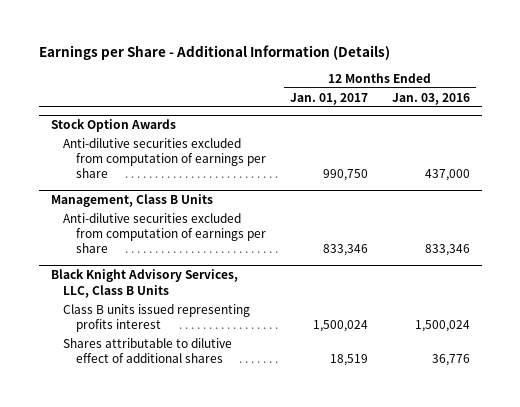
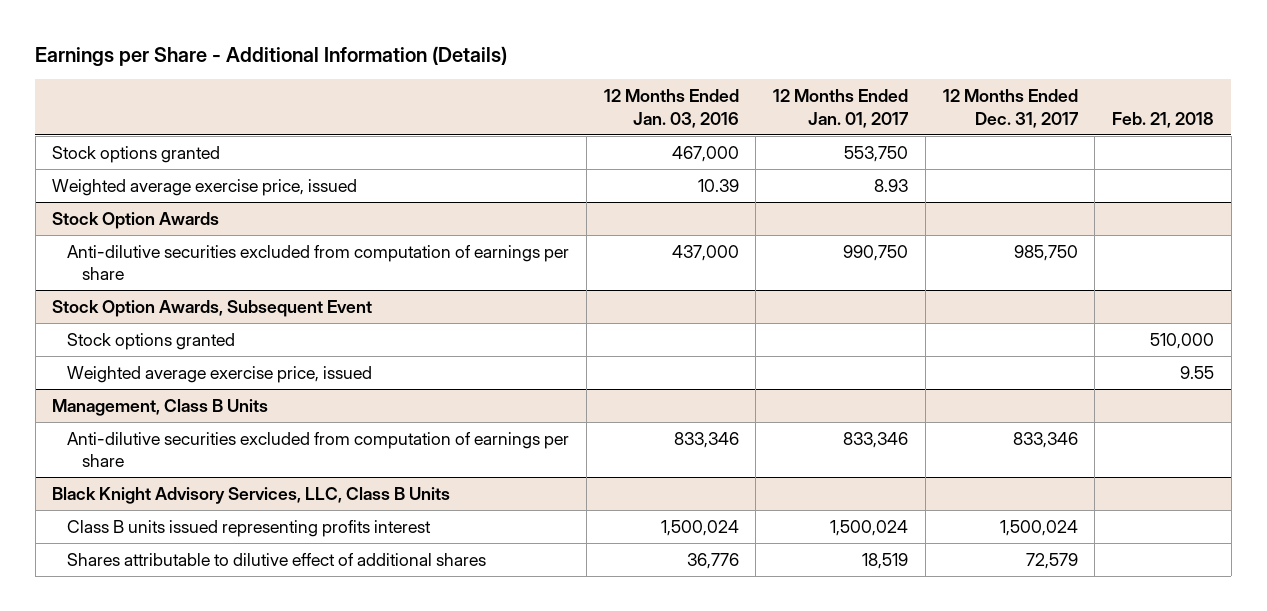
none -> [942,89,1079,128] 12 Months Ended Dec. 31, 2017
none -> [1112,111,1215,128] Feb. 21, 2018
none -> [52,145,221,163] Stock options granted
none -> [52,178,358,196] Weighted average exercise price, issued
none -> [52,299,373,317] Stock Option Awards, Subsequent Event
none -> [67,332,236,350] Stock options granted
none -> [67,365,373,383] Weighted average exercise price, issued

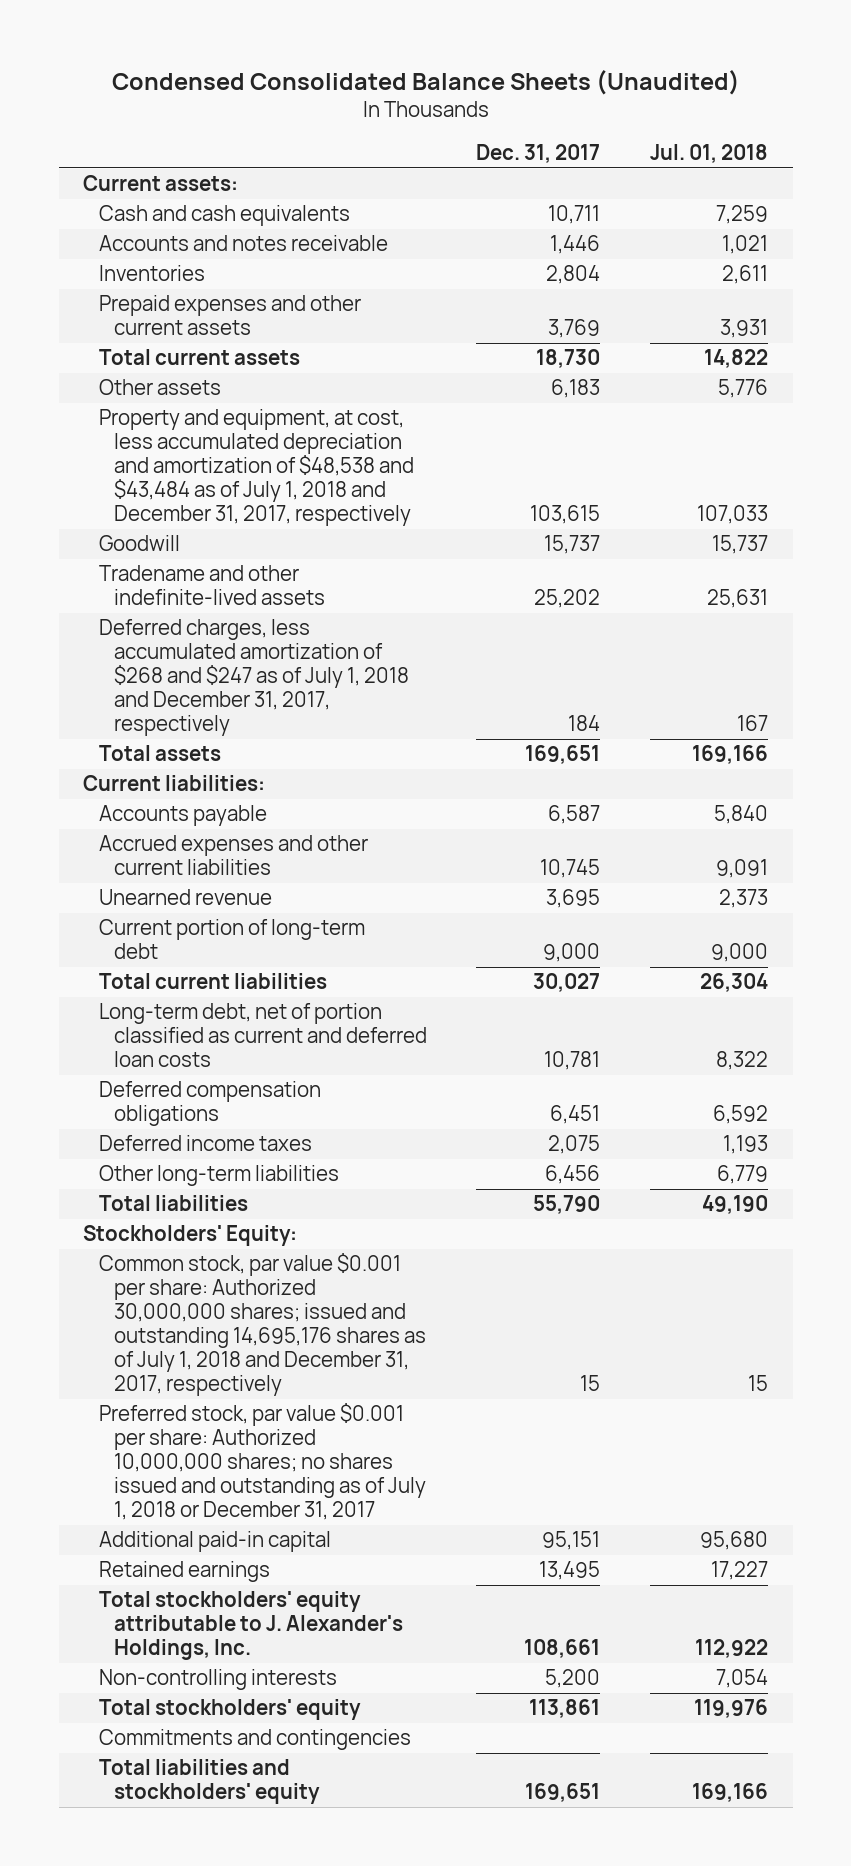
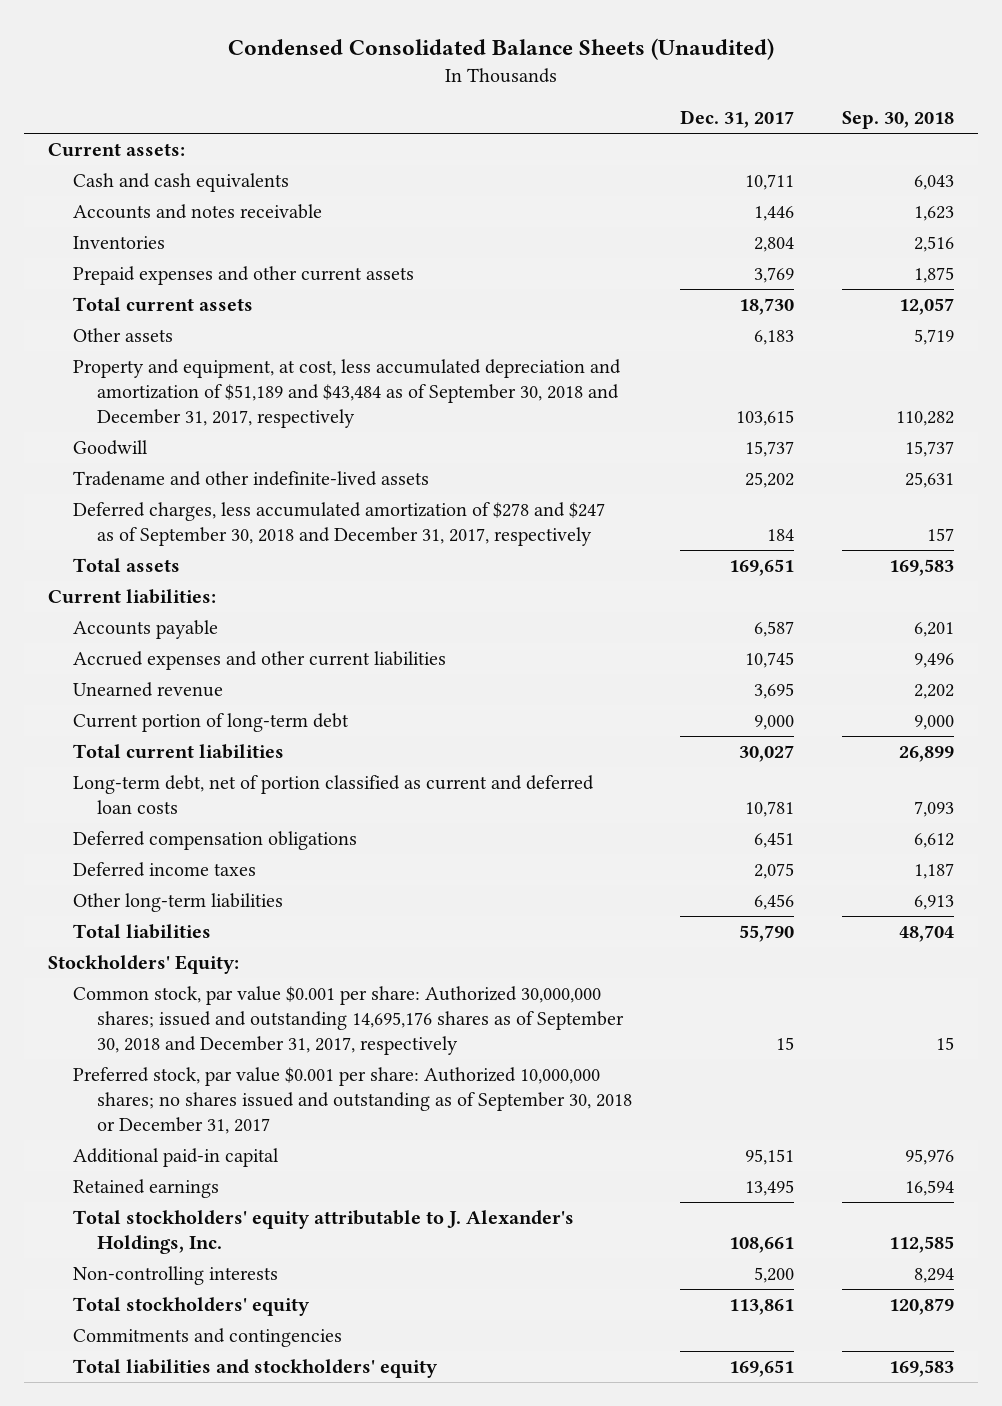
[649,144,768,164] Jul. 01, 2018 -> none
none -> [841,111,954,130] Sep. 30, 2018
[98,409,414,527] Property and equipment, at cost, less accumulated depreciation and amortization of $48,538 and $43,484 as of July 1, 2018 and December 31, 2017, respectively -> [72,358,621,429] Property and equipment, at cost, less accumulated depreciation and amortization of $51,189 and $43,484 as of September 30, 2018 and December 31, 2017, respectively
[98,619,409,737] Deferred charges, less accumulated amortization of $268 and $247 as of July 1, 2018 and December 31, 2017, respectively -> [72,501,605,547] Deferred charges, less accumulated amortization of $278 and $247 as of September 30, 2018 and December 31, 2017, respectively
[98,1253,426,1397] Common stock, par value $0.001 per share: Authorized 30,000,000 shares; issued and outstanding 14,695,176 shares as of July 1, 2018 and December 31, 2017, respectively -> [72,985,625,1056] Common stock, par value $0.001 per share: Authorized 30,000,000 shares; issued and outstanding 14,695,176 shares as of September 30, 2018 and December 31, 2017, respectively
[98,1403,426,1521] Preferred stock, par value $0.001 per share: Authorized 10,000,000 shares; no shares issued and outstanding as of July 1, 2018 or December 31, 2017 -> [72,1066,633,1135] Preferred stock, par value $0.001 per share: Authorized 10,000,000 shares; no shares issued and outstanding as of September 30, 2018 or December 31, 2017

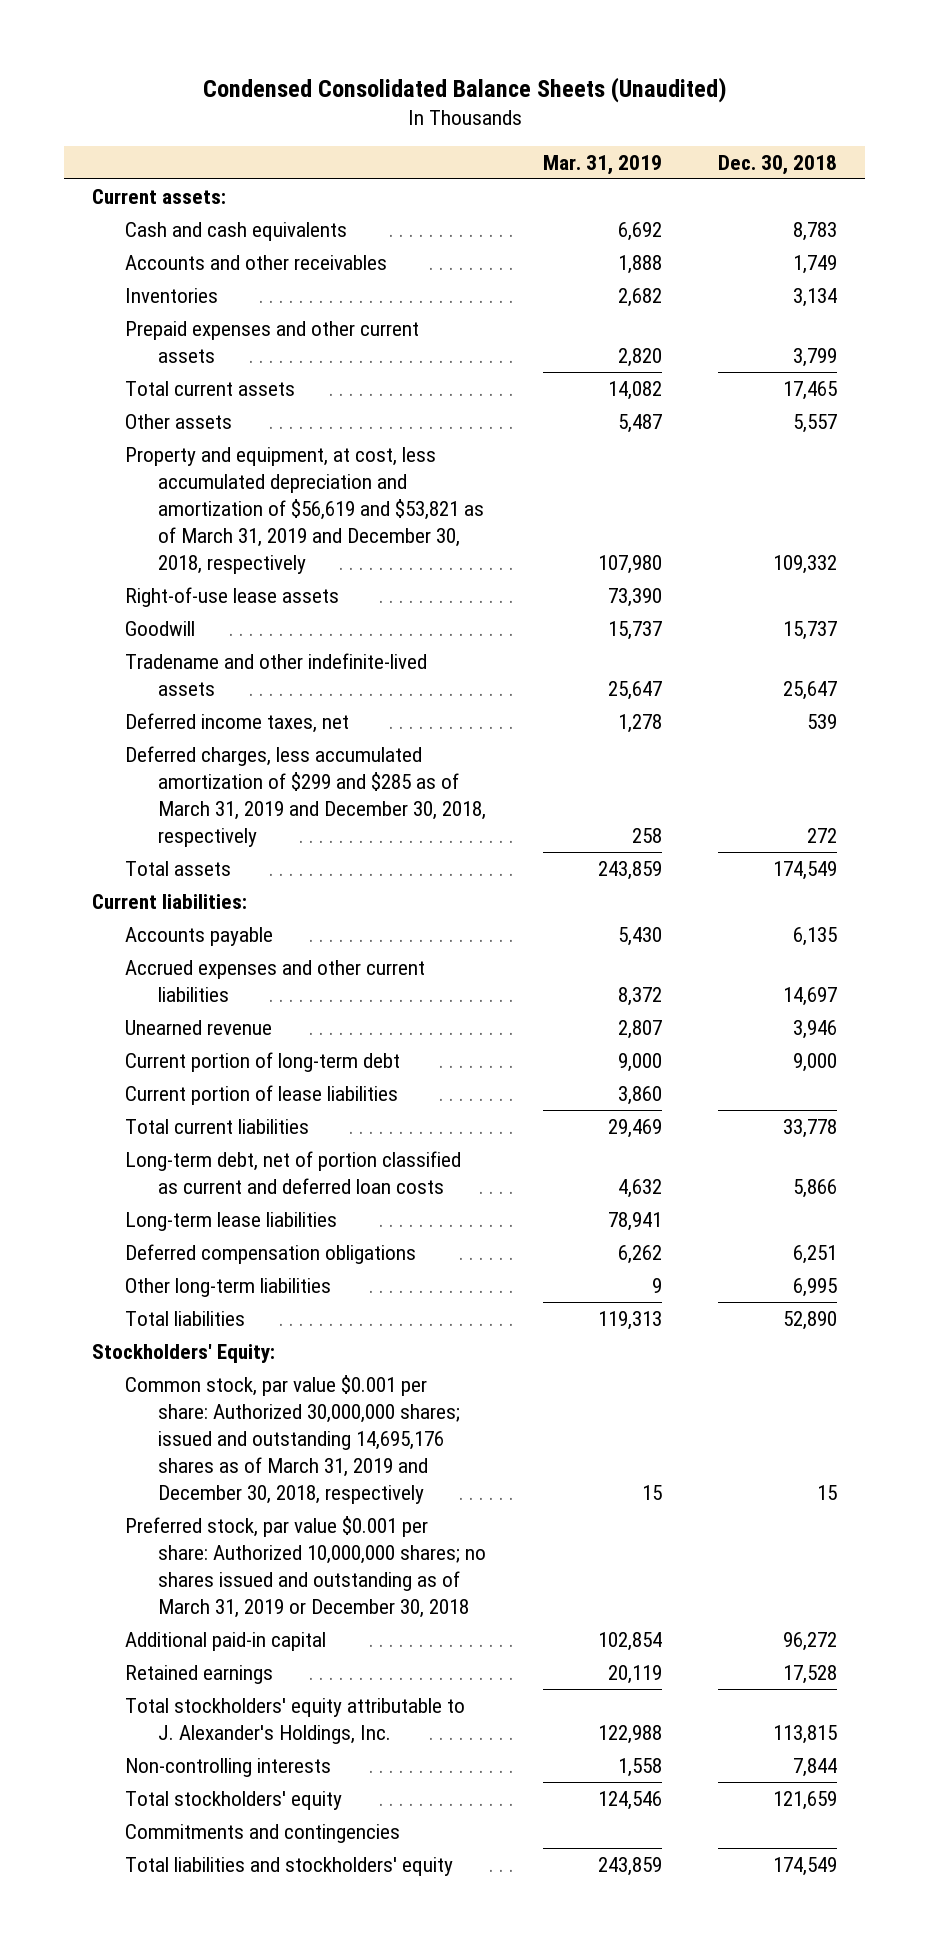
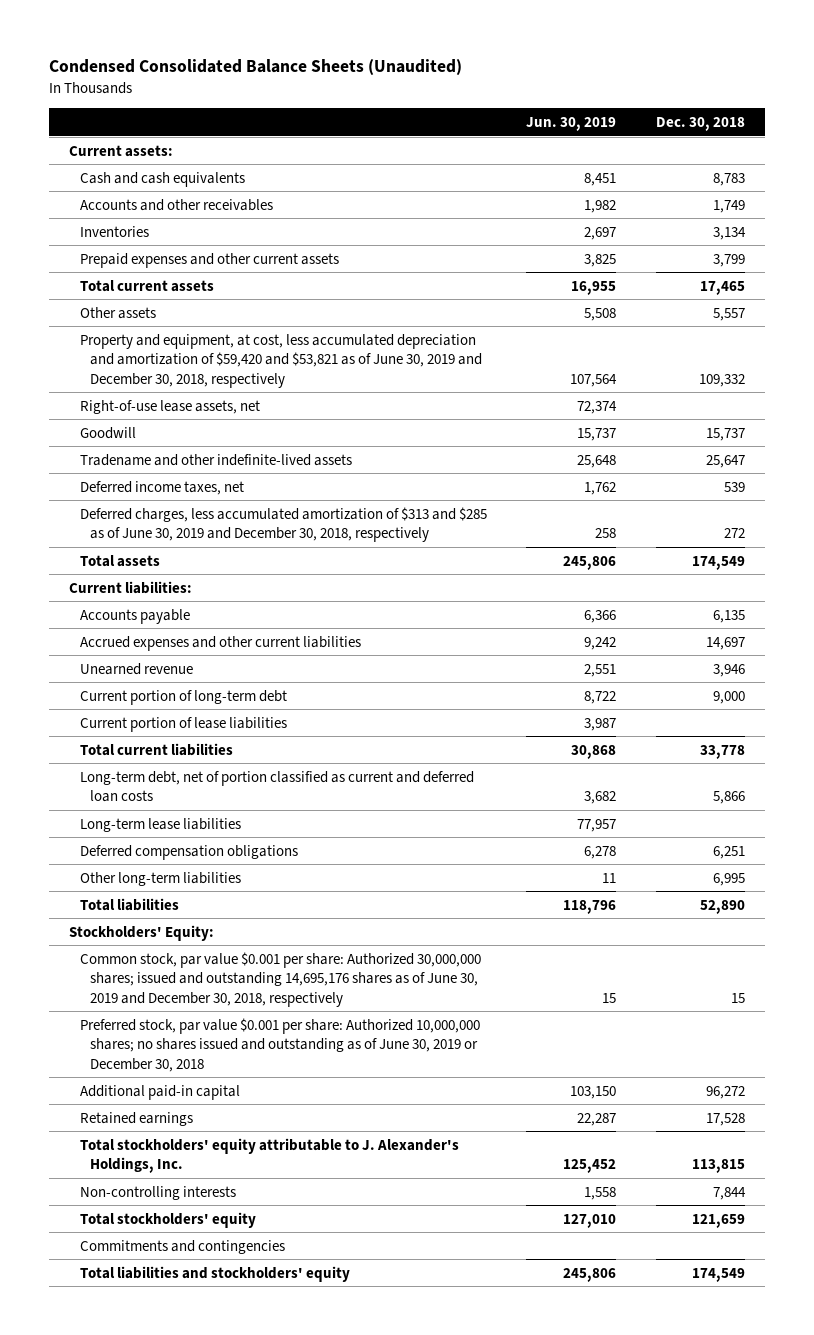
[542,154,662,175] Mar. 31, 2019 -> none
none -> [526,116,617,131] Jun. 30, 2019
[125,446,485,574] Property and equipment, at cost, less accumulated depreciation and amortization of $56,619 and $53,821 as of March 31, 2019 and December 30, 2018, respectively -> [79,333,483,388] Property and equipment, at cost, less accumulated depreciation and amortization of $59,420 and $53,821 as of June 30, 2019 and December 30, 2018, respectively
[125,586,340,607] Right-of-use lease assets -> [79,399,260,414] Right-of-use lease assets, net
[125,745,487,847] Deferred charges, less accumulated amortization of $299 and $285 as of March 31, 2019 and December 30, 2018, respectively -> [79,506,487,543] Deferred charges, less accumulated amortization of $313 and $285 as of June 30, 2019 and December 30, 2018, respectively
[125,1374,461,1504] Common stock, par value $0.001 per share: Authorized 30,000,000 shares; issued and outstanding 14,695,176 shares as of March 31, 2019 and December 30, 2018, respectively -> [79,951,481,1007] Common stock, par value $0.001 per share: Authorized 30,000,000 shares; issued and outstanding 14,695,176 shares as of June 30, 2019 and December 30, 2018, respectively
[125,1515,487,1618] Preferred stock, par value $0.001 per share: Authorized 10,000,000 shares; no shares issued and outstanding as of March 31, 2019 or December 30, 2018 -> [79,1017,480,1072] Preferred stock, par value $0.001 per share: Authorized 10,000,000 shares; no shares issued and outstanding as of June 30, 2019 or December 30, 2018

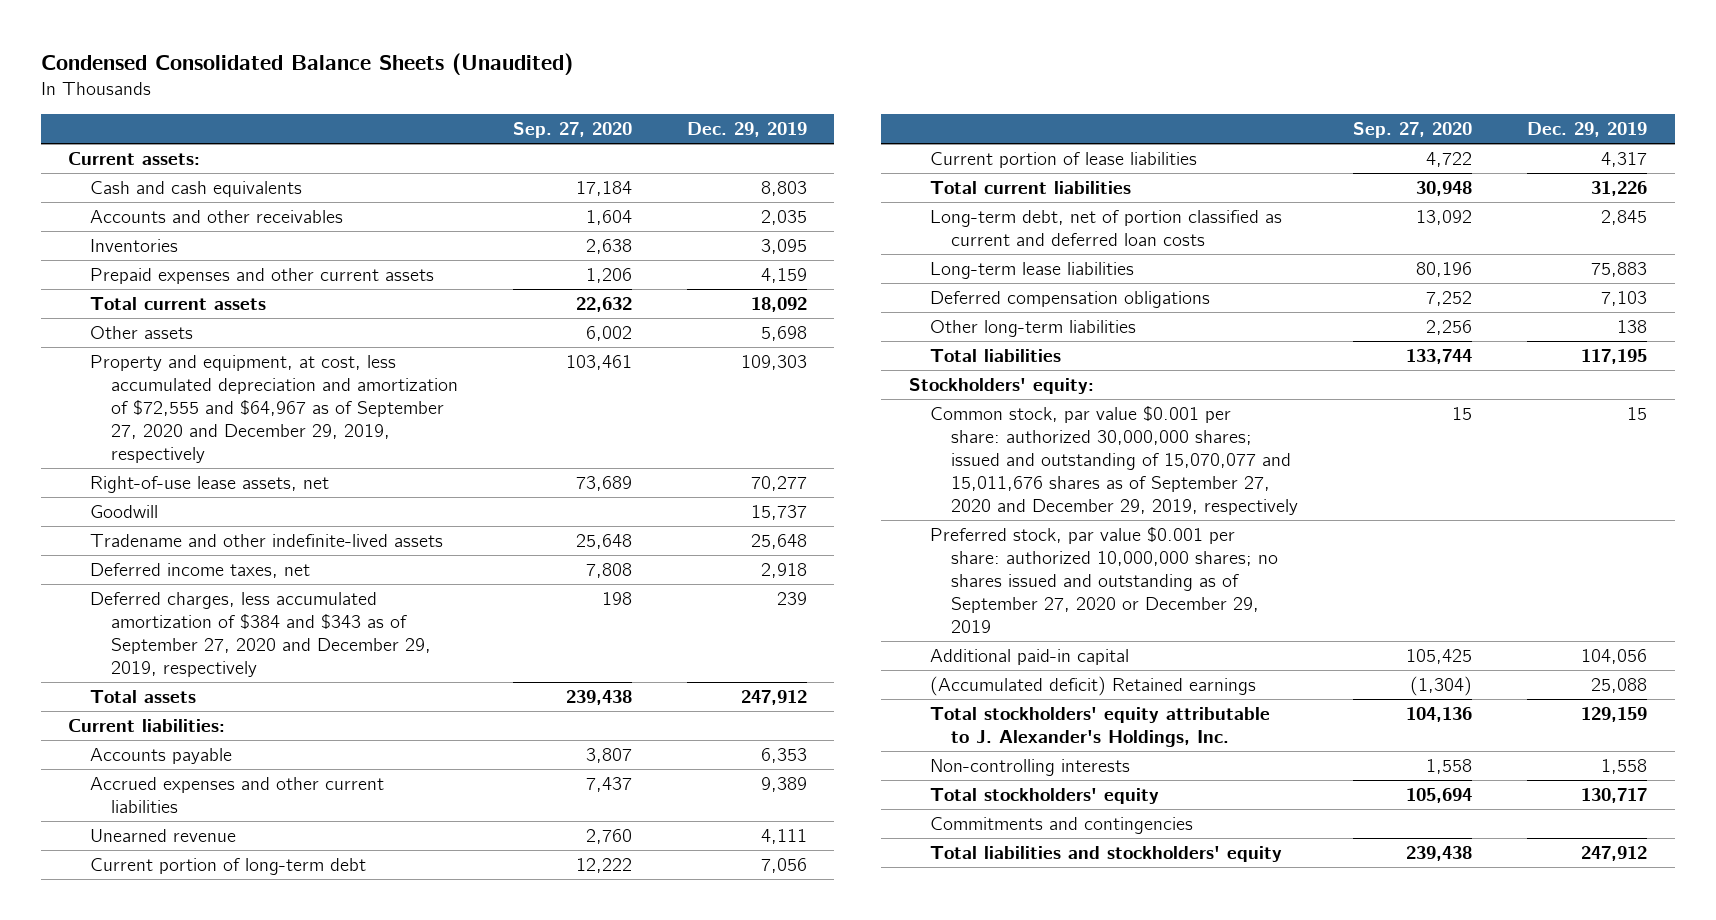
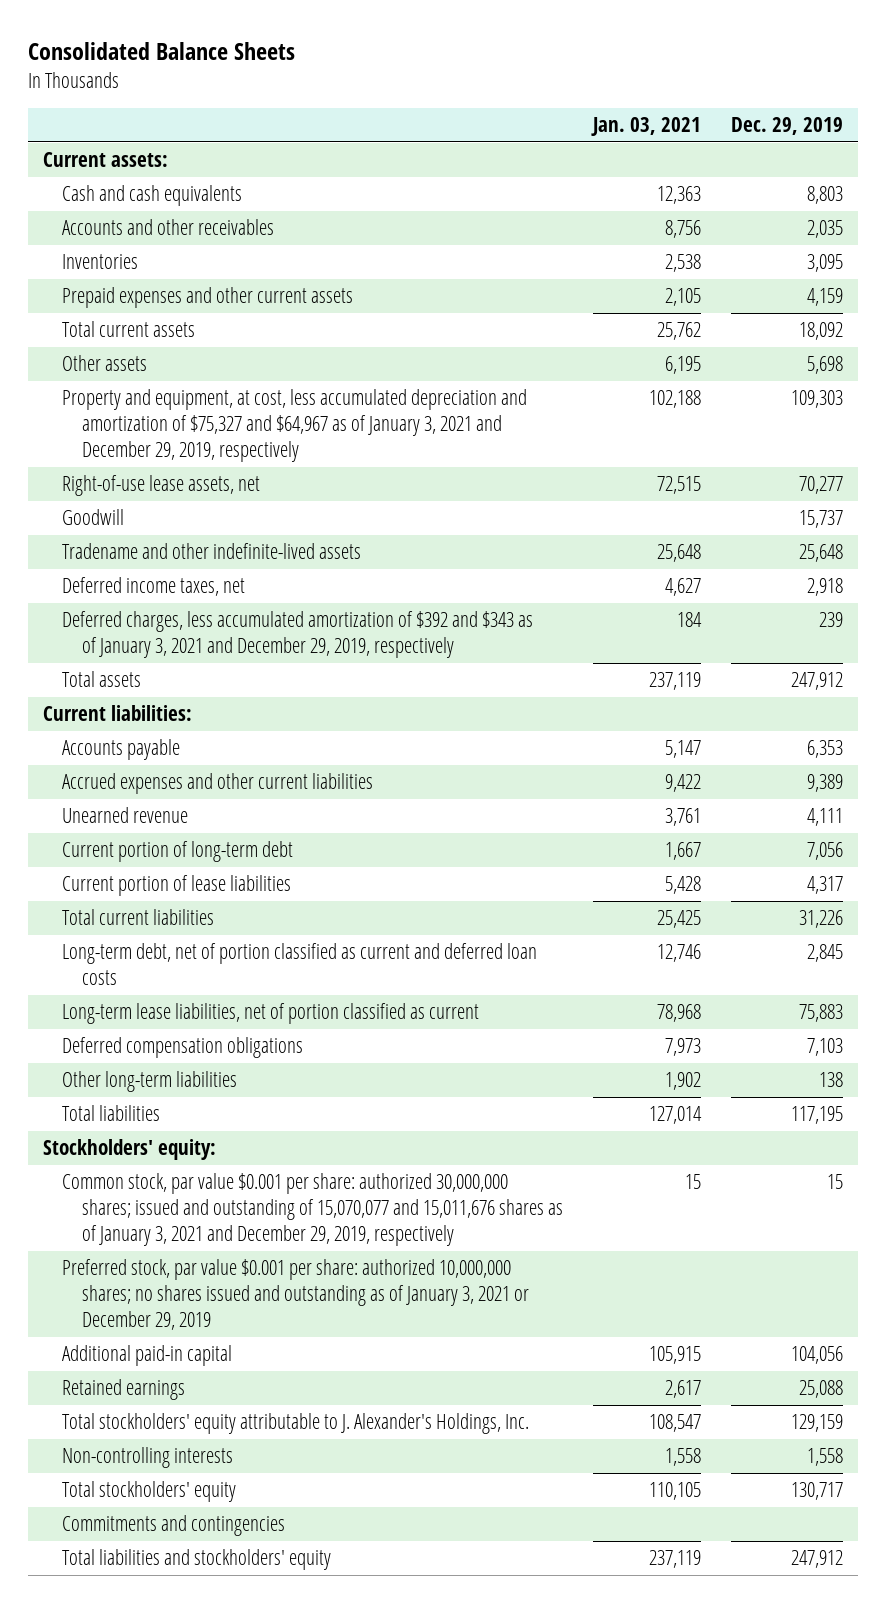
[40,52,573,75] Condensed Consolidated Balance Sheets (Unaudited) -> [27,41,295,60] Consolidated Balance Sheets
[512,121,632,138] Sep. 27, 2020 -> none
none -> [590,117,701,137] Jan. 03, 2021
[89,355,458,464] Property and equipment, at cost, less accumulated depreciation and amortization of $72,555 and $64,967 as of September 27, 2020 and December 29, 2019, respectively -> [62,389,528,463] Property and equipment, at cost, less accumulated depreciation and amortization of $75,327 and $64,967 as of January 3, 2021 and December 29, 2019, respectively
[89,592,431,678] Deferred charges, less accumulated amortization of $384 and $343 as of September 27, 2020 and December 29, 2019, respectively -> [62,611,534,659] Deferred charges, less accumulated amortization of $392 and $343 as of January 3, 2021 and December 29, 2019, respectively
[930,262,1135,280] Long-term lease liabilities -> [62,1003,480,1025] Long-term lease liabilities, net of portion classified as current
[930,406,1299,516] Common stock, par value $0.001 per share: authorized 30,000,000 shares; issued and outstanding of 15,070,077 and 15,011,676 shares as of September 27, 2020 and December 29, 2019, respectively -> [62,1173,563,1247] Common stock, par value $0.001 per share: authorized 30,000,000 shares; issued and outstanding of 15,070,077 and 15,011,676 shares as of January 3, 2021 and December 29, 2019, respectively
[930,527,1279,634] Preferred stock, par value $0.001 per share: authorized 10,000,000 shares; no shares issued and outstanding as of September 27, 2020 or December 29, 2019 -> [62,1259,529,1331] Preferred stock, par value $0.001 per share: authorized 10,000,000 shares; no shares issued and outstanding as of January 3, 2021 or December 29, 2019
[930,676,1257,697] (Accumulated deficit) Retained earnings -> [62,1379,186,1401] Retained earnings

